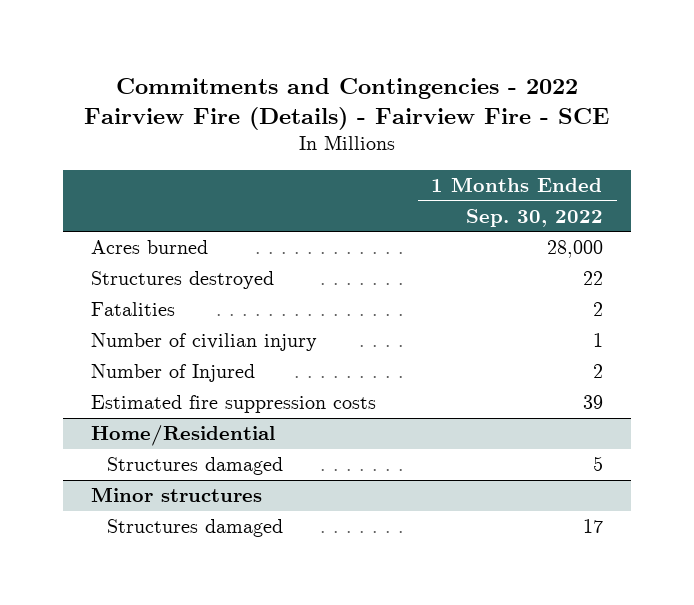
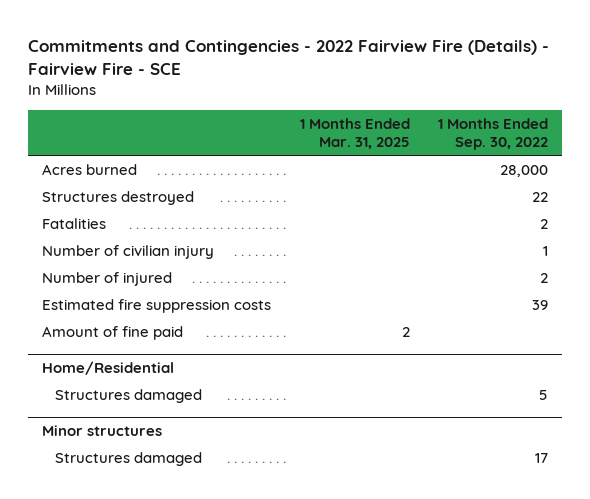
none -> [299,117,410,150] 1 Months Ended Mar. 31, 2025
[91,364,256,383] Number of Injured -> [42,271,173,286] Number of injured
none -> [42,325,184,340] Amount of fine paid

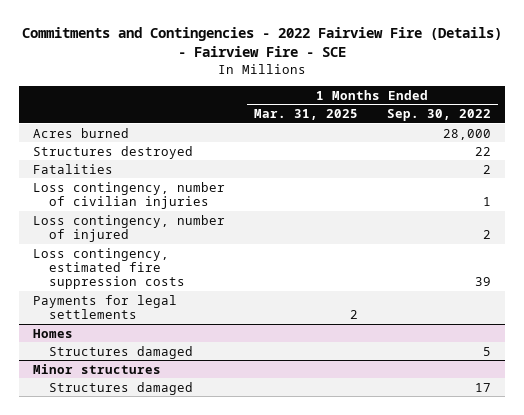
[42,244,215,259] Number of civilian injury -> [33,181,226,209] Loss contingency, number of civilian injuries
[42,271,173,286] Number of injured -> [33,214,226,242] Loss contingency, number of injured
[42,298,272,313] Estimated fire suppression costs -> [33,247,185,290] Loss contingency, estimated fire suppression costs
[42,325,184,340] Amount of fine paid -> [33,294,178,319] Payments for legal settlements
[42,360,175,375] Home/Residential -> [33,328,74,338] Homes

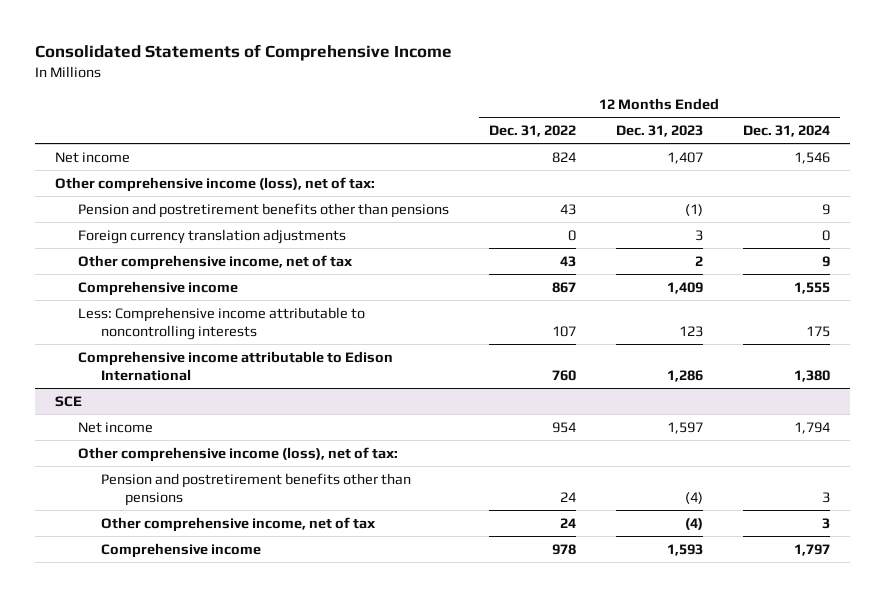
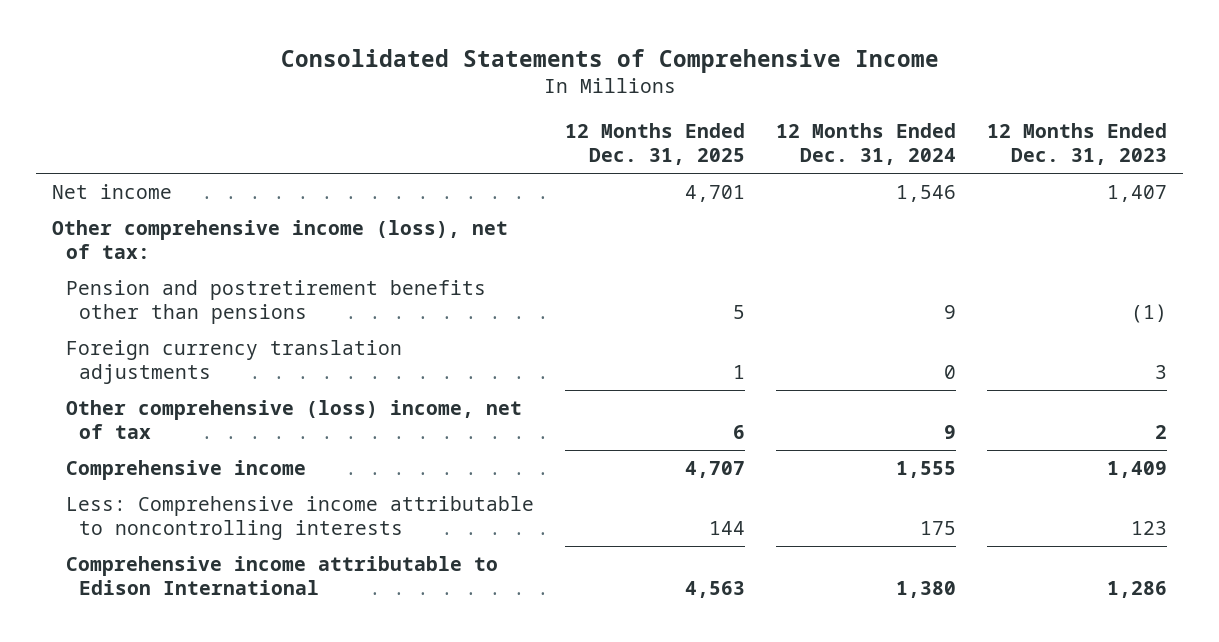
[489,124,577,137] Dec. 31, 2022 -> none
none -> [564,123,745,166] 12 Months Ended Dec. 31, 2025
[78,254,354,270] Other comprehensive income, net of tax -> [65,400,522,440] Other comprehensive (loss) income, net of tax
[54,395,82,407] SCE -> none
[78,421,154,433] Net income -> none
[78,446,399,462] Other comprehensive income (loss), net of tax: -> none
[101,472,412,506] Pension and postretirement benefits other than pensions -> none
[101,516,377,532] Other comprehensive income, net of tax -> none
[101,542,262,558] Comprehensive income -> none

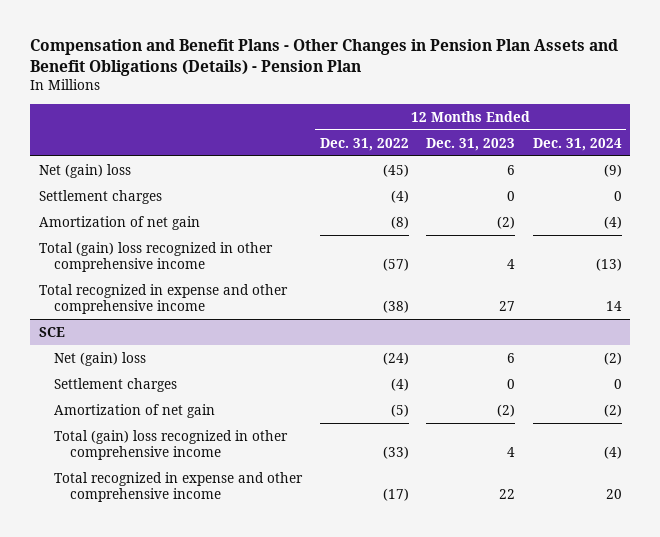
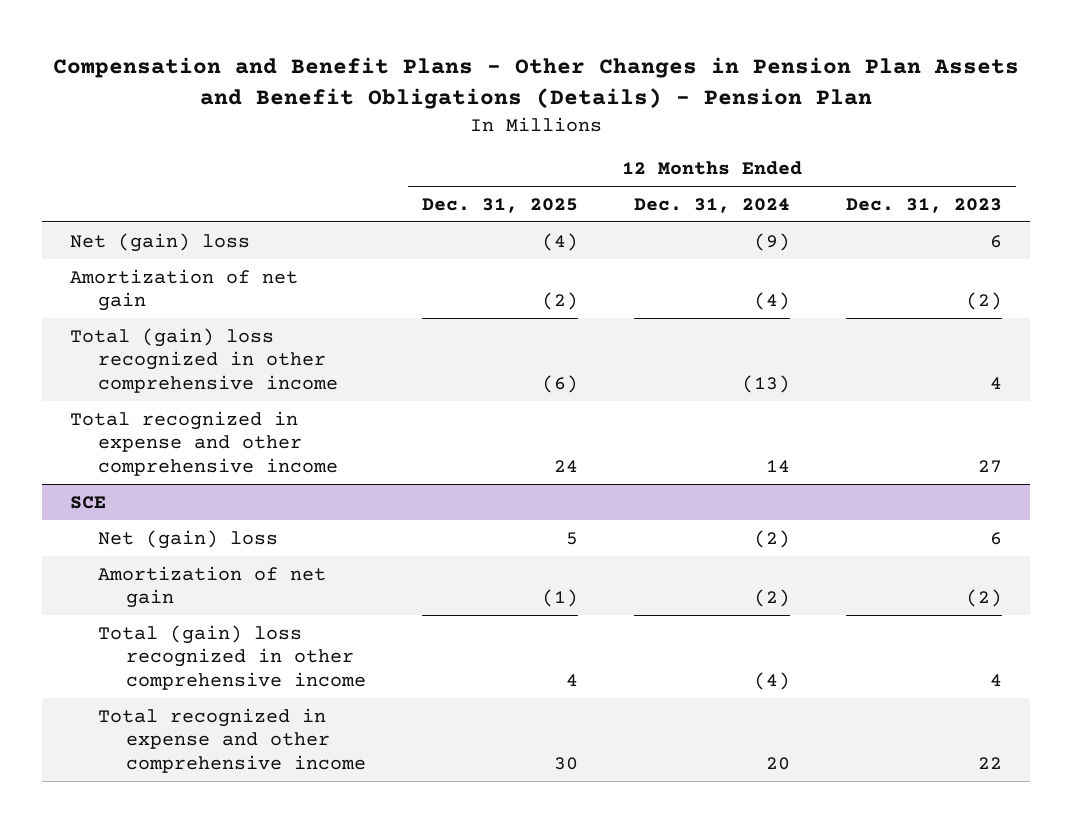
[319,137,409,151] Dec. 31, 2022 -> none
none -> [421,197,578,213] Dec. 31, 2025
[38,189,162,204] Settlement charges -> none
[54,377,178,392] Settlement charges -> none

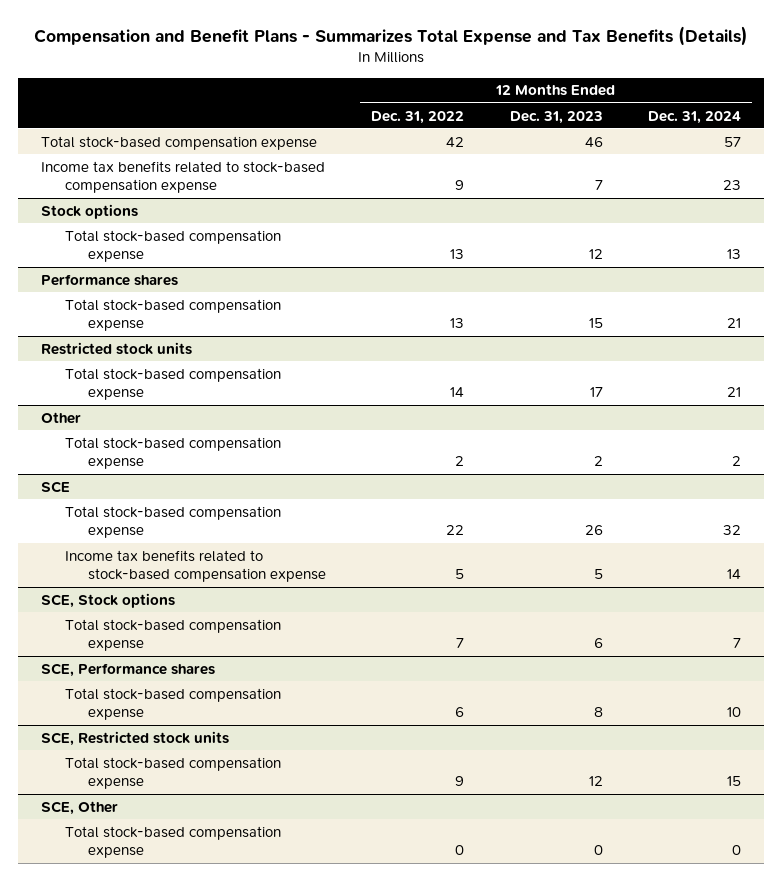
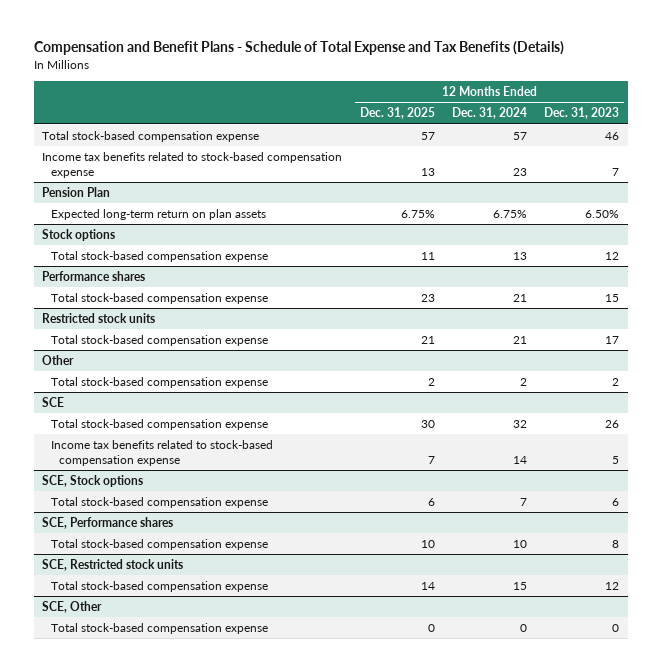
[34,25,749,46] Compensation and Benefit Plans - Summarizes Total Expense and Tax Benefits (Details) -> [33,41,564,56] Compensation and Benefit Plans - Schedule of Total Expense and Tax Benefits (Details)
[371,110,465,124] Dec. 31, 2022 -> none
none -> [359,107,435,120] Dec. 31, 2025
none -> [42,187,111,198] Pension Plan
none -> [50,209,266,221] Expected long-term return on plan assets

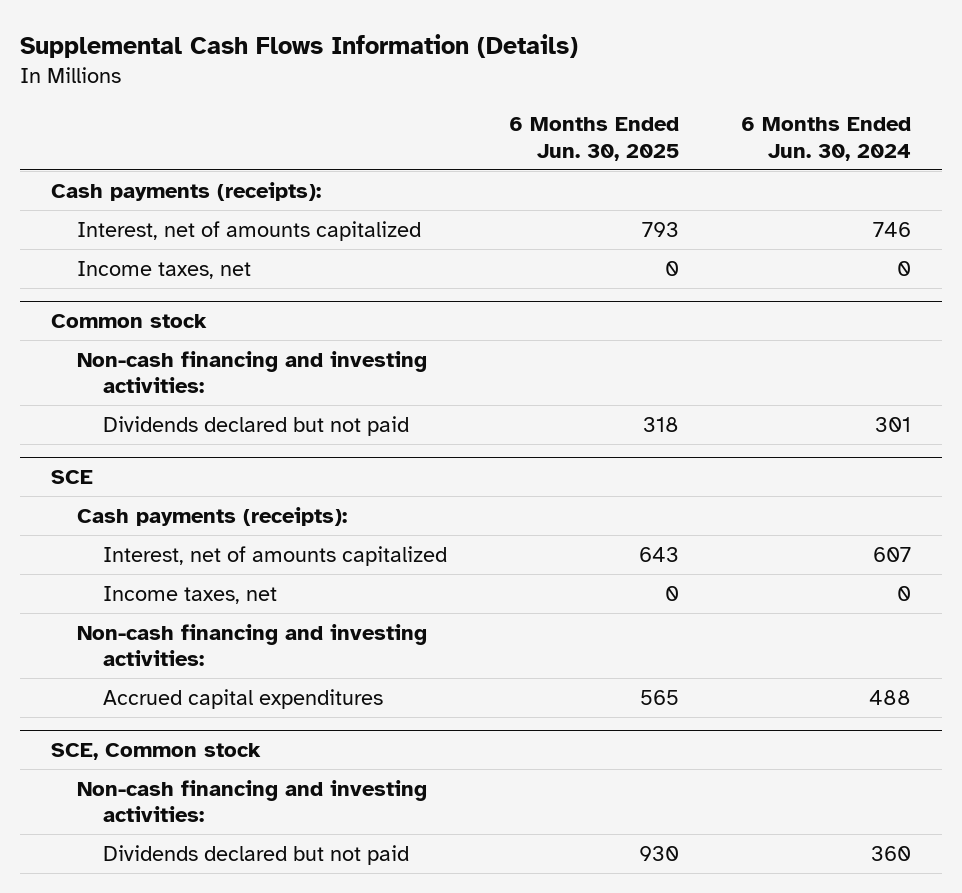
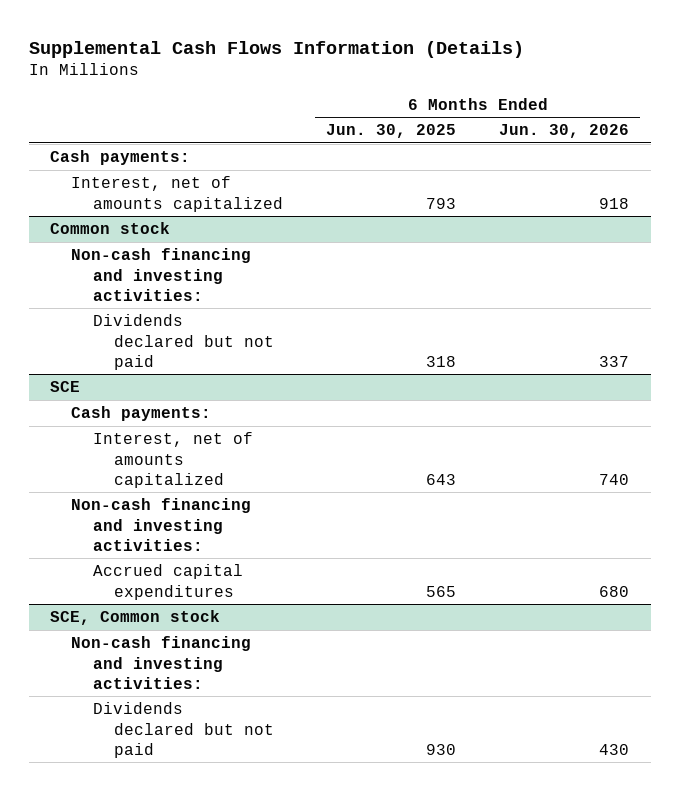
[740,117,911,162] 6 Months Ended Jun. 30, 2024 -> none
none -> [499,124,630,139] Jun. 30, 2026
[51,181,322,201] Cash payments (receipts): -> [50,150,191,166] Cash payments:
[76,260,251,279] Income taxes, net -> none
[76,506,347,526] Cash payments (receipts): -> [71,406,212,422] Cash payments:
[102,585,277,604] Income taxes, net -> none

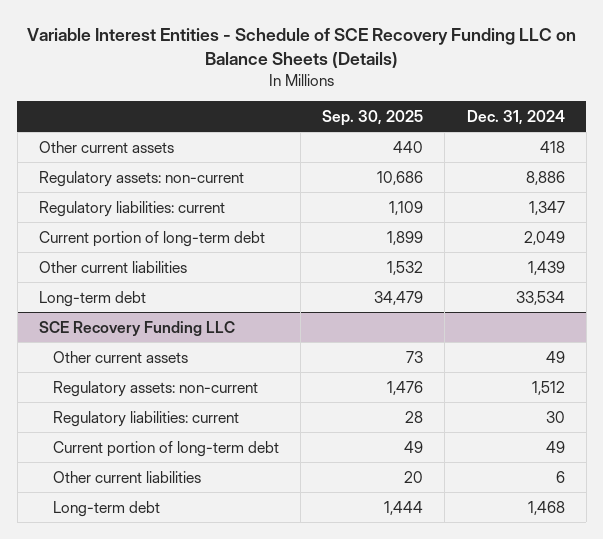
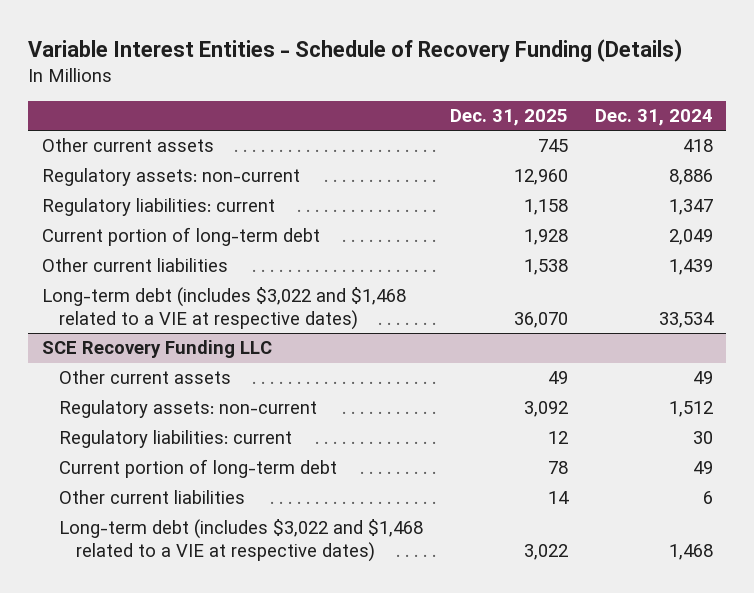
[26,28,576,69] Variable Interest Entities - Schedule of SCE Recovery Funding LLC on Balance Sheets (Details) -> [28,38,683,62] Variable Interest Entities - Schedule of Recovery Funding (Details)
[322,109,424,126] Sep. 30, 2025 -> none
none -> [449,108,568,126] Dec. 31, 2025
[38,290,146,307] Long-term debt -> [41,287,406,331] Long-term debt (includes $3,022 and $1,468 related to a VIE at respective dates)
[52,500,160,517] Long-term debt -> [58,519,423,563] Long-term debt (includes $3,022 and $1,468 related to a VIE at respective dates)

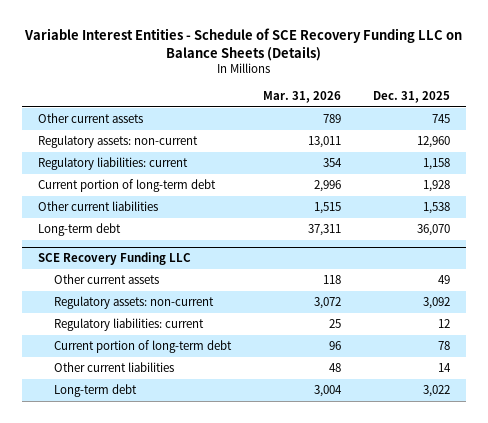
[28,38,683,62] Variable Interest Entities - Schedule of Recovery Funding (Details) -> [24,27,463,61] Variable Interest Entities - Schedule of SCE Recovery Funding LLC on Balance Sheets (Details)
[594,108,713,126] Dec. 31, 2024 -> none
none -> [263,91,342,104] Mar. 31, 2026
[41,287,406,331] Long-term debt (includes $3,022 and $1,468 related to a VIE at respective dates) -> [38,223,122,237] Long-term debt
[58,519,423,563] Long-term debt (includes $3,022 and $1,468 related to a VIE at respective dates) -> [53,384,137,398] Long-term debt

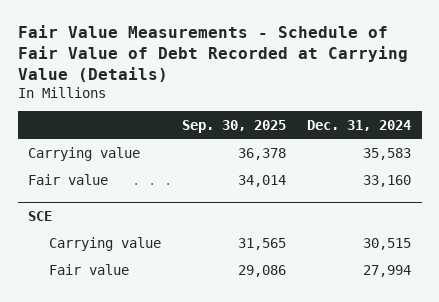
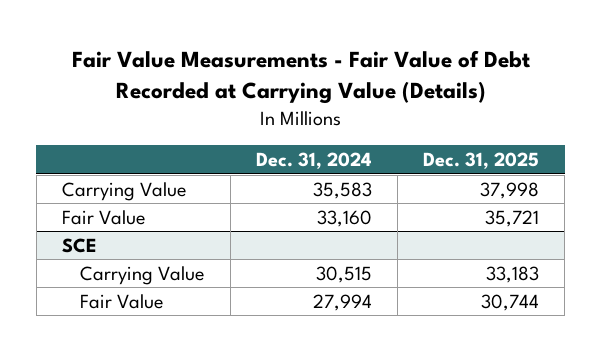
[17,25,408,82] Fair Value Measurements - Schedule of Fair Value of Debt Recorded at Carrying Value (Details) -> [71,50,530,105] Fair Value Measurements - Fair Value of Debt Recorded at Carrying Value (Details)
[182,119,287,133] Sep. 30, 2025 -> none
none -> [423,151,540,169] Dec. 31, 2025
[28,147,141,162] Carrying value -> [61,181,187,201] Carrying Value
[28,174,109,186] Fair value -> [61,209,146,225] Fair Value
[49,237,162,252] Carrying value -> [80,265,206,285] Carrying Value
[49,264,130,276] Fair value -> [80,293,165,309] Fair Value

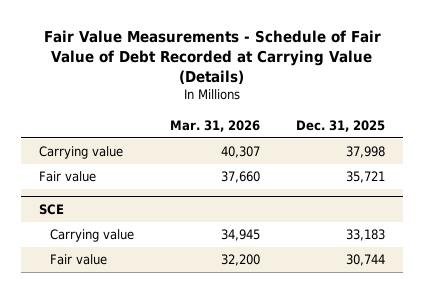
[71,50,530,105] Fair Value Measurements - Fair Value of Debt Recorded at Carrying Value (Details) -> [43,29,381,84] Fair Value Measurements - Schedule of Fair Value of Debt Recorded at Carrying Value (Details)
[256,151,373,169] Dec. 31, 2024 -> none
none -> [169,119,260,132] Mar. 31, 2026
[61,181,187,201] Carrying Value -> [39,146,124,160] Carrying value
[61,209,146,225] Fair Value -> [39,171,97,183] Fair value
[80,265,206,285] Carrying Value -> [49,229,134,243] Carrying value
[80,293,165,309] Fair Value -> [49,254,107,266] Fair value

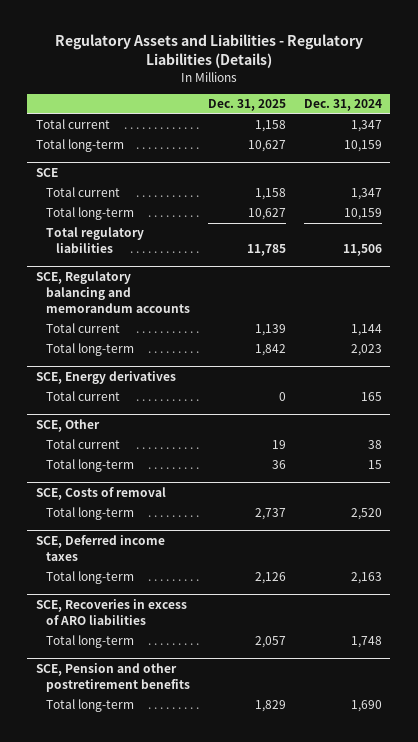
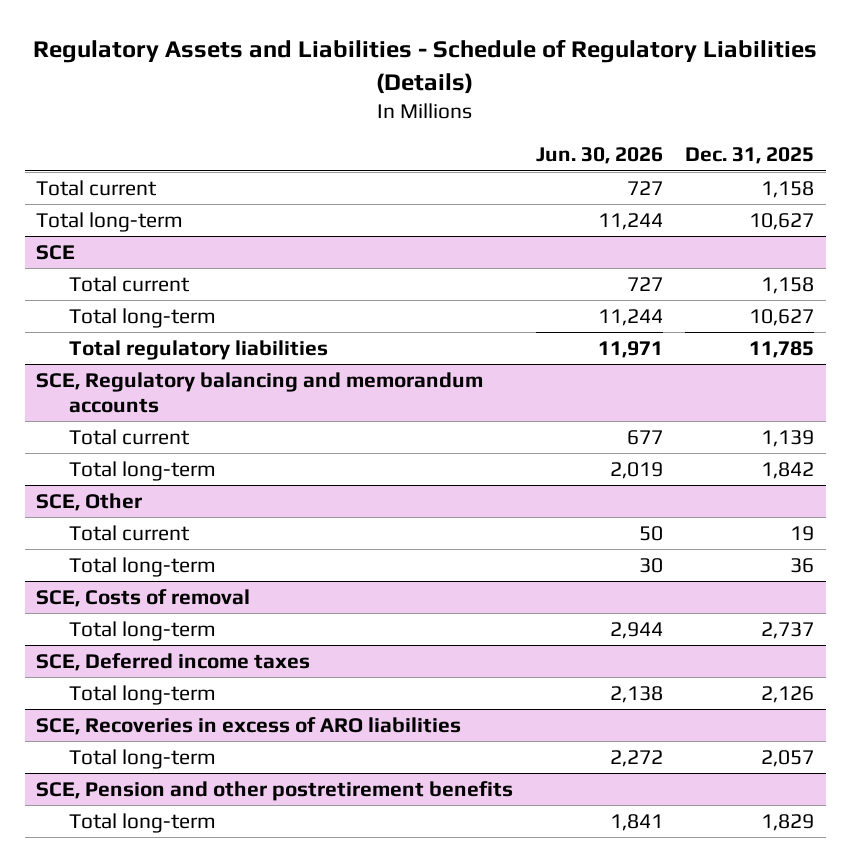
[54,34,363,69] Regulatory Assets and Liabilities - Regulatory Liabilities (Details) -> [33,39,818,94] Regulatory Assets and Liabilities - Schedule of Regulatory Liabilities (Details)
[303,99,382,112] Dec. 31, 2024 -> none
none -> [535,147,663,165] Jun. 30, 2026
[35,371,176,385] SCE, Energy derivatives -> none
[46,391,121,402] Total current -> none

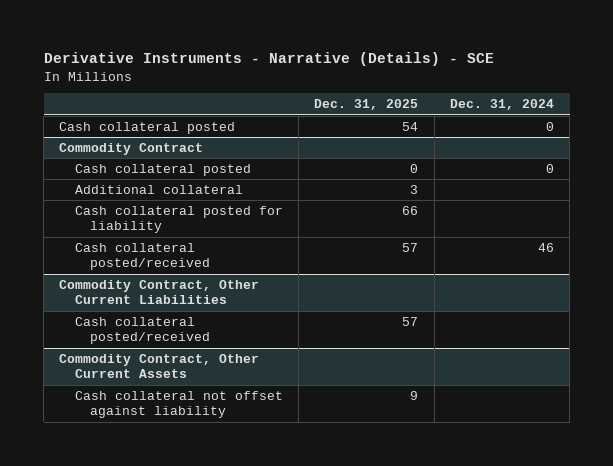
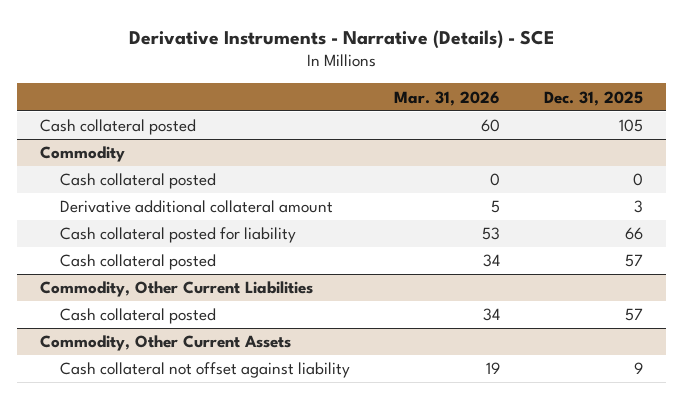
[449,99,554,111] Dec. 31, 2024 -> none
none -> [394,90,501,106] Mar. 31, 2026
[402,121,419,131] 54 -> [619,119,644,133] 105
[59,142,204,155] Commodity Contract -> [39,146,125,163] Commodity
[74,184,243,194] Additional collateral -> [59,200,333,214] Derivative additional collateral amount
[74,242,211,271] Cash collateral posted/received -> [59,254,216,271] Cash collateral posted
[59,279,260,305] Commodity Contract, Other Current Liabilities -> [39,281,313,298] Commodity, Other Current Liabilities
[74,316,211,345] Cash collateral posted/received -> [59,308,216,325] Cash collateral posted
[59,353,260,379] Commodity Contract, Other Current Assets -> [39,335,291,352] Commodity, Other Current Assets

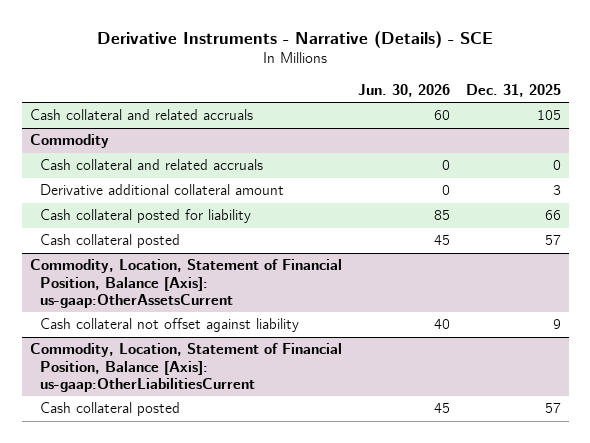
[394,90,501,106] Mar. 31, 2026 -> none
none -> [357,83,450,97] Jun. 30, 2026
[39,119,196,136] Cash collateral posted -> [29,109,253,121] Cash collateral and related accruals
[59,173,216,190] Cash collateral posted -> [40,159,264,171] Cash collateral and related accruals
[39,281,313,298] Commodity, Other Current Liabilities -> none
[59,308,216,325] Cash collateral posted -> none
[39,335,291,352] Commodity, Other Current Assets -> none
none -> [29,259,342,309] Commodity, Location, Statement of Financial Position, Balance [Axis]: us-gaap:OtherAssetsCurrent
none -> [29,343,342,393] Commodity, Location, Statement of Financial Position, Balance [Axis]: us-gaap:OtherLiabilitiesCurrent
none -> [40,402,181,417] Cash collateral posted

